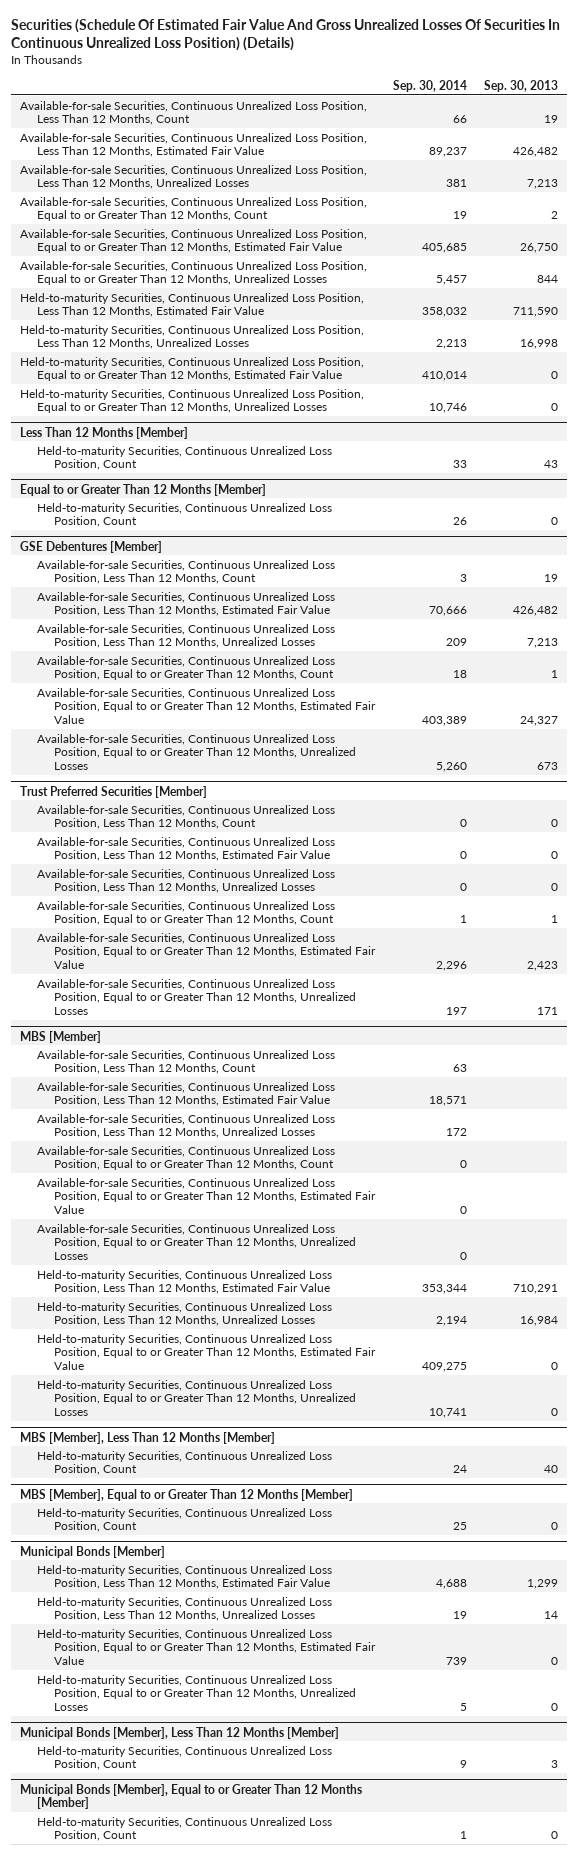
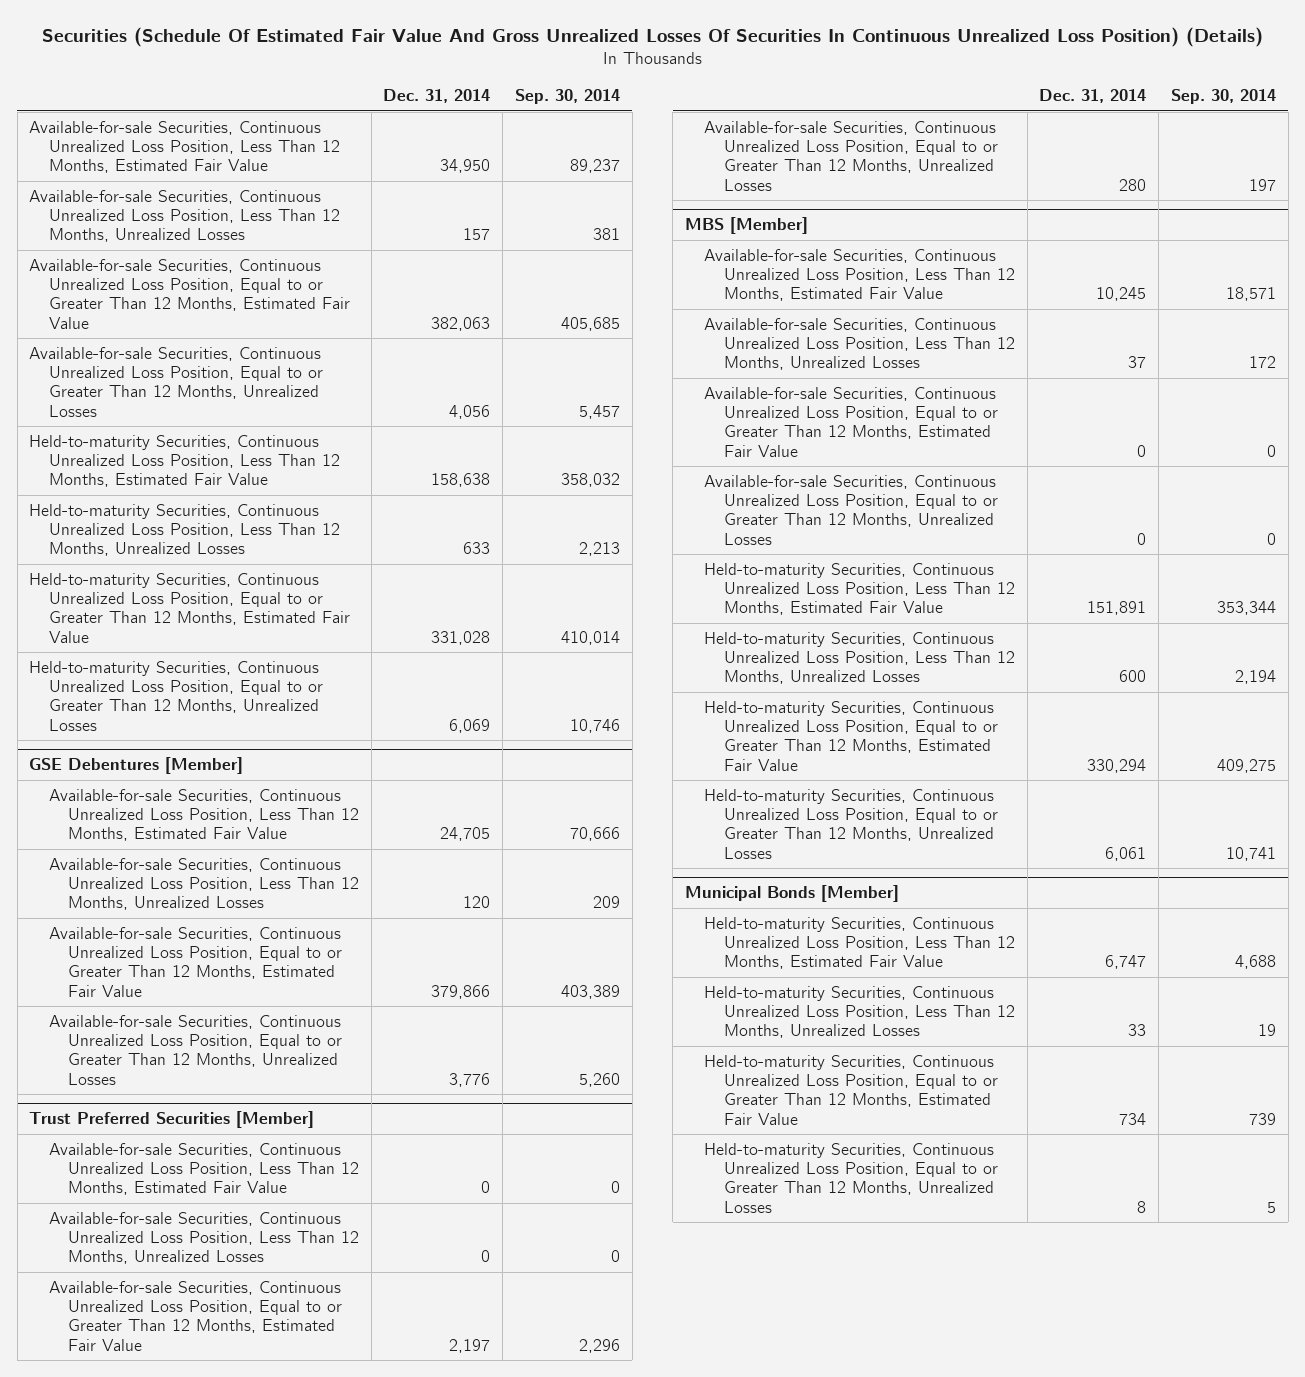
[484,79,559,92] Sep. 30, 2013 -> none
none -> [383,89,491,104] Dec. 31, 2014
[19,100,367,126] Available-for-sale Securities, Continuous Unrealized Loss Position, Less Than 12 Months, Count -> none
[19,196,367,222] Available-for-sale Securities, Continuous Unrealized Loss Position, Equal to or Greater Than 12 Months, Count -> none
[19,426,188,439] Less Than 12 Months [Member] -> none
[36,445,332,471] Held-to-maturity Securities, Continuous Unrealized Loss Position, Count -> none
[19,483,266,496] Equal to or Greater Than 12 Months [Member] -> none
[36,502,332,528] Held-to-maturity Securities, Continuous Unrealized Loss Position, Count -> none
[36,559,335,585] Available-for-sale Securities, Continuous Unrealized Loss Position, Less Than 12 Months, Count -> none
[36,655,335,681] Available-for-sale Securities, Continuous Unrealized Loss Position, Equal to or Greater Than 12 Months, Count -> none
[36,804,335,830] Available-for-sale Securities, Continuous Unrealized Loss Position, Less Than 12 Months, Count -> none
[36,900,335,926] Available-for-sale Securities, Continuous Unrealized Loss Position, Equal to or Greater Than 12 Months, Count -> none
[36,1049,335,1075] Available-for-sale Securities, Continuous Unrealized Loss Position, Less Than 12 Months, Count -> none
[36,1145,335,1171] Available-for-sale Securities, Continuous Unrealized Loss Position, Equal to or Greater Than 12 Months, Count -> none
[19,1431,275,1444] MBS [Member], Less Than 12 Months [Member] -> none
[36,1450,332,1476] Held-to-maturity Securities, Continuous Unrealized Loss Position, Count -> none
[19,1488,353,1501] MBS [Member], Equal to or Greater Than 12 Months [Member] -> none
[36,1507,332,1533] Held-to-maturity Securities, Continuous Unrealized Loss Position, Count -> none
[19,1726,339,1739] Municipal Bonds [Member], Less Than 12 Months [Member] -> none
[36,1745,332,1771] Held-to-maturity Securities, Continuous Unrealized Loss Position, Count -> none
[19,1783,362,1810] Municipal Bonds [Member], Equal to or Greater Than 12 Months [Member] -> none
[36,1816,332,1842] Held-to-maturity Securities, Continuous Unrealized Loss Position, Count -> none

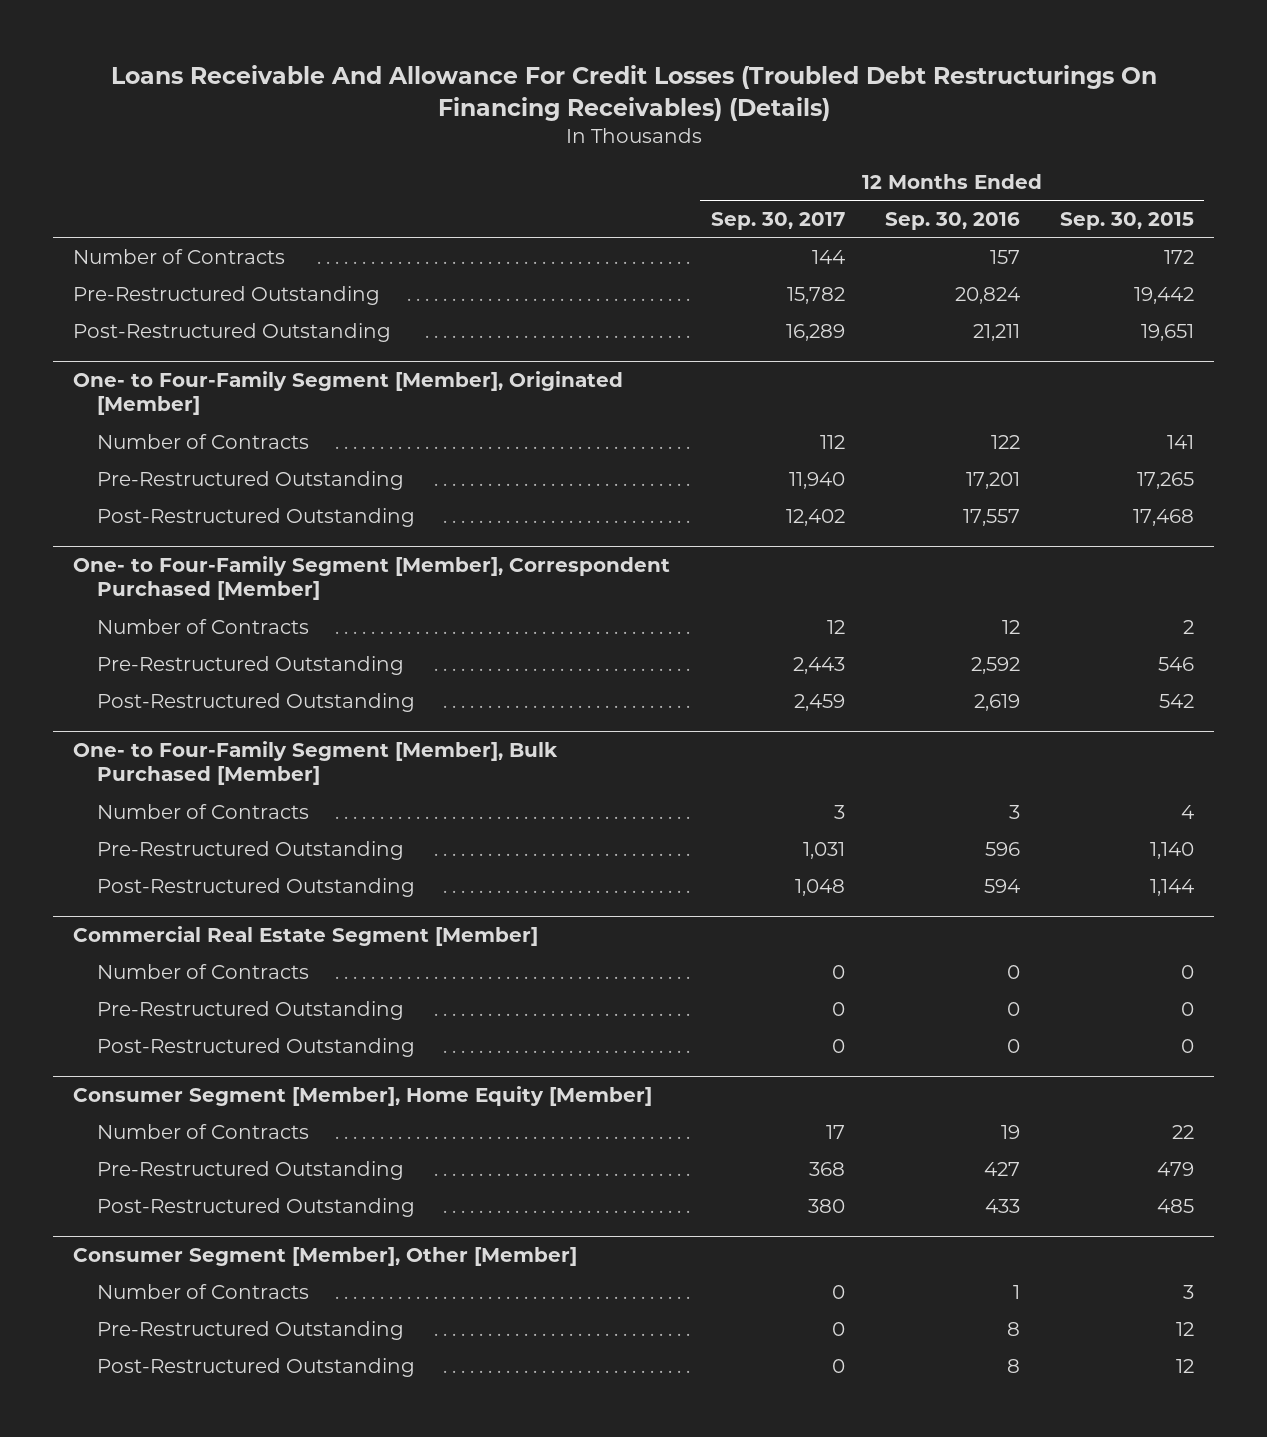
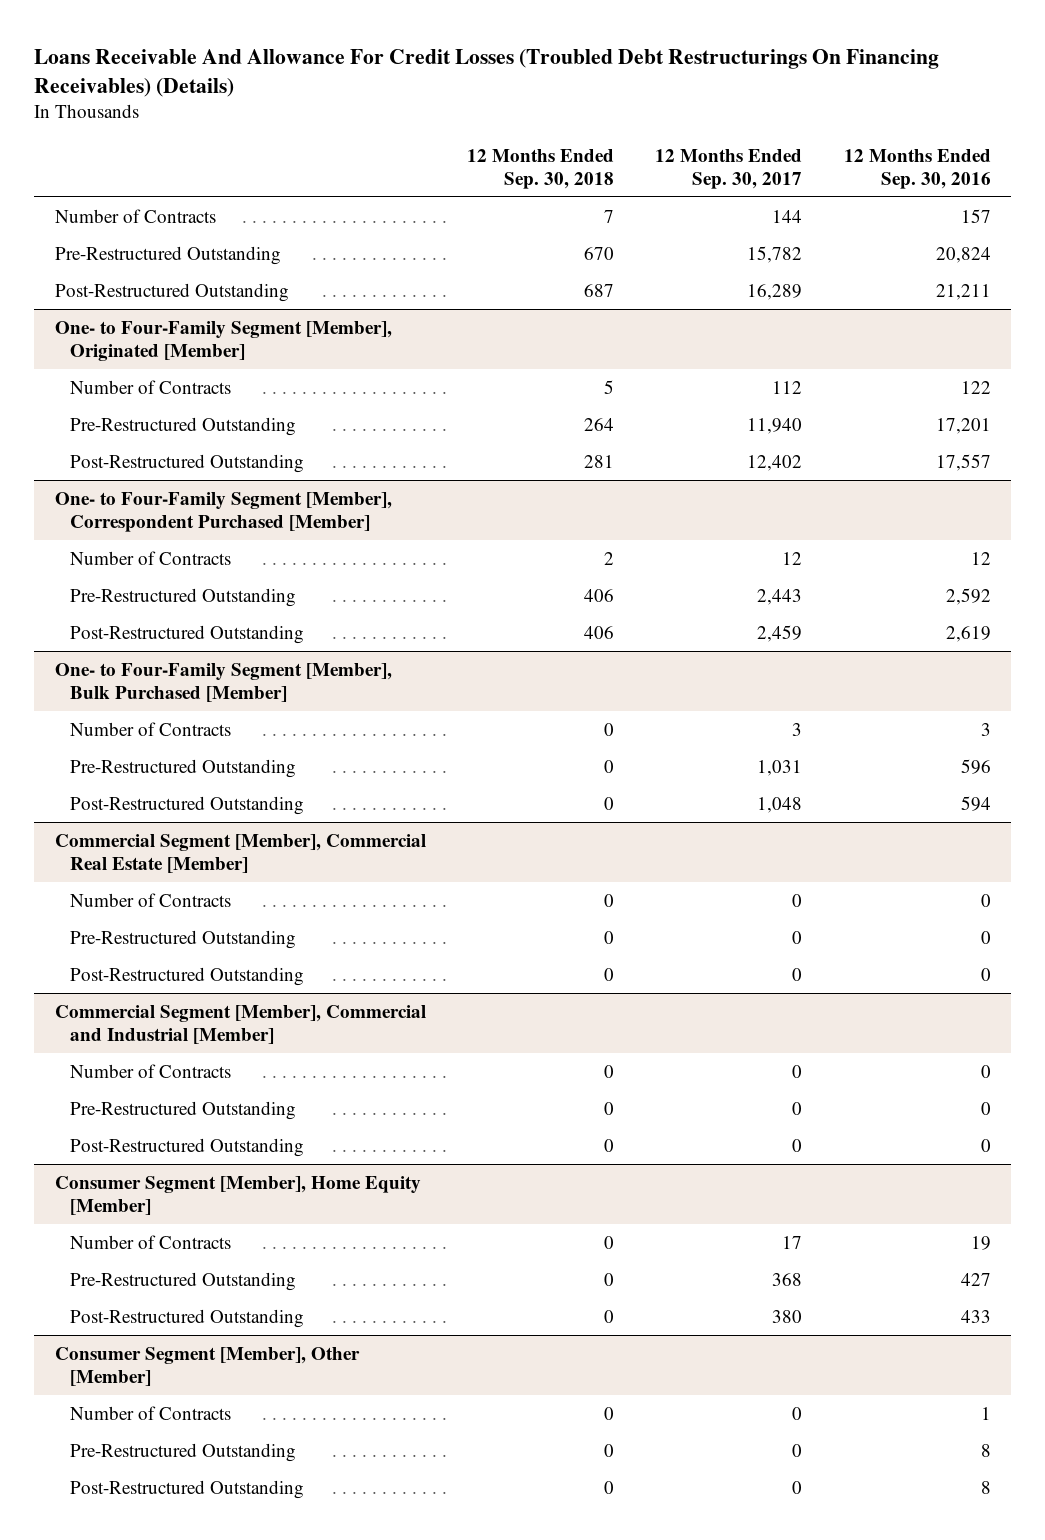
[1060,211,1195,230] Sep. 30, 2015 -> none
none -> [467,148,615,189] 12 Months Ended Sep. 30, 2018
[73,925,539,946] Commercial Real Estate Segment [Member] -> [54,833,426,873] Commercial Segment [Member], Commercial Real Estate [Member]
none -> [54,1004,426,1044] Commercial Segment [Member], Commercial and Industrial [Member]
none -> [70,1063,232,1078] Number of Contracts
none -> [70,1100,297,1120] Pre-Restructured Outstanding
none -> [70,1137,305,1157] Post-Restructured Outstanding

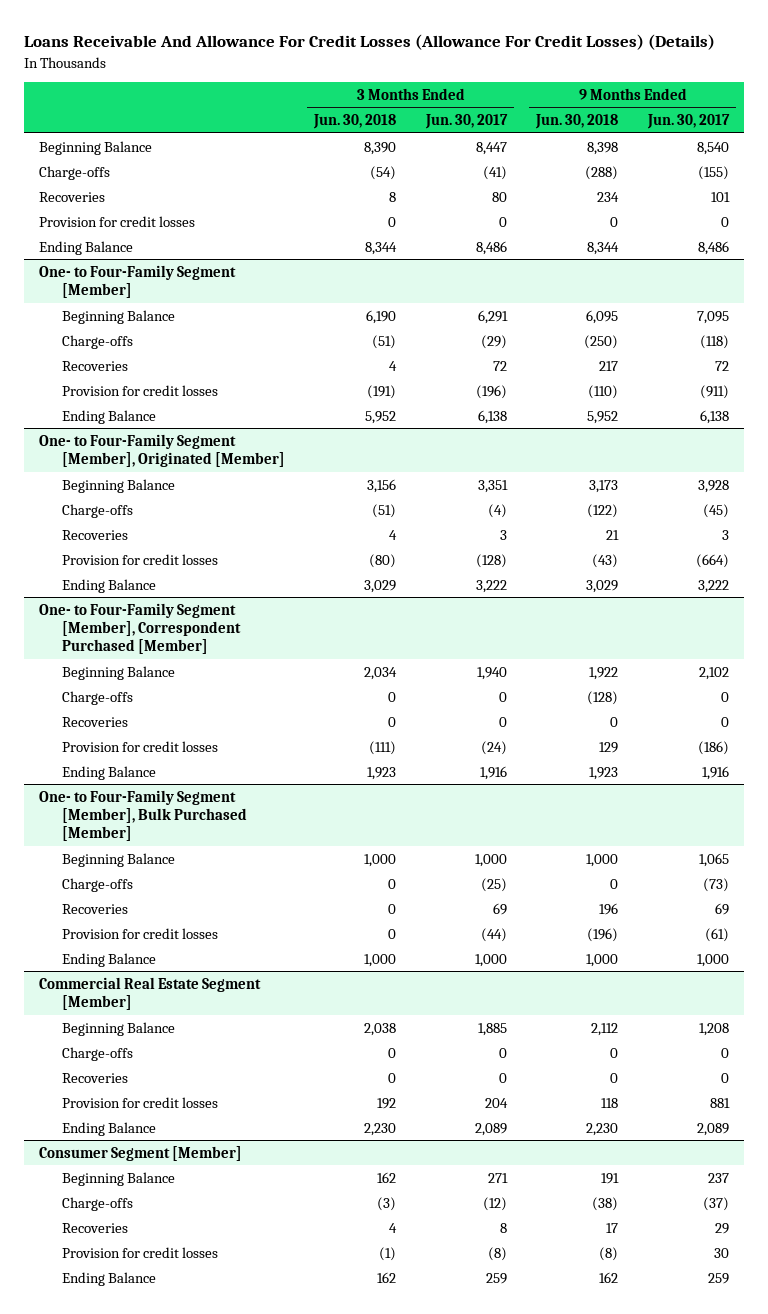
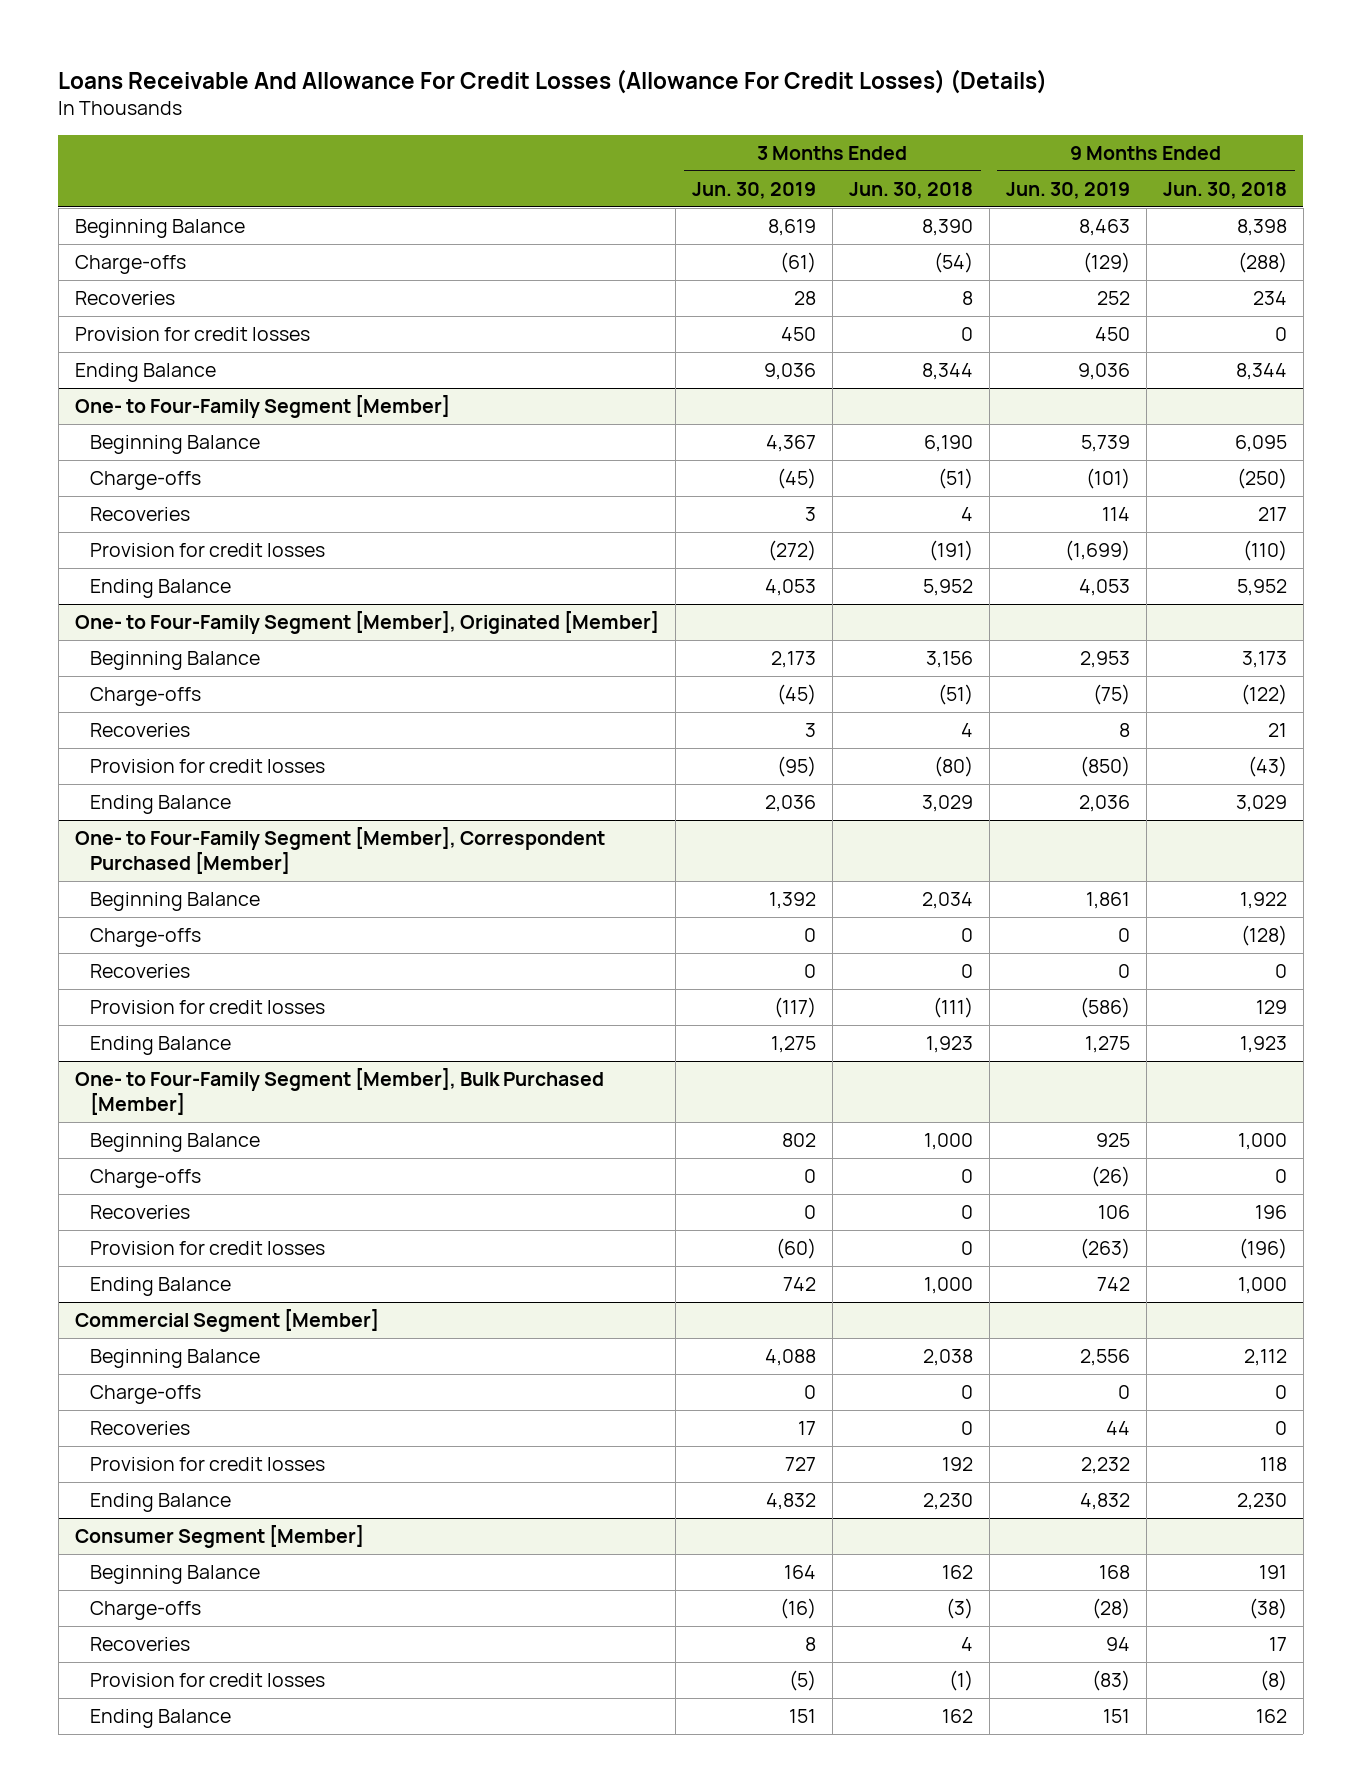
[424,114,508,130] Jun. 30, 2017 -> none
[646,114,730,130] Jun. 30, 2017 -> none
none -> [691,181,816,199] Jun. 30, 2019
none -> [1005,181,1130,199] Jun. 30, 2019
[39,976,262,1011] Commercial Real Estate Segment [Member] -> [74,1309,379,1333] Commercial Segment [Member]

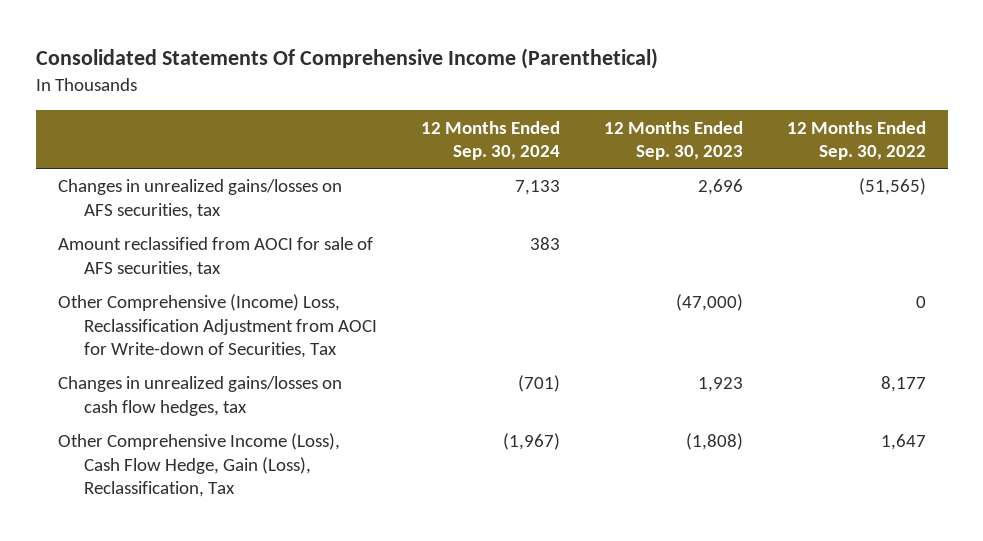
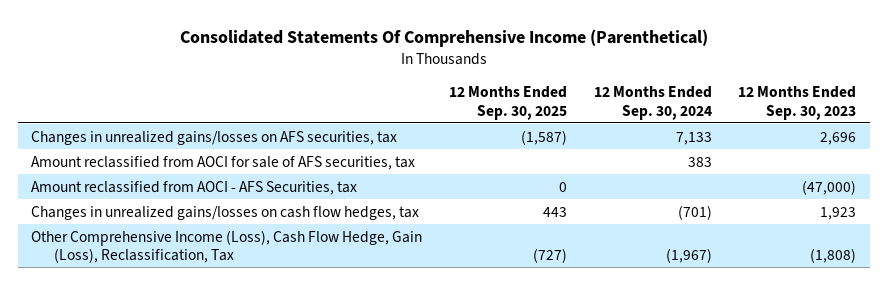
[786,120,926,161] 12 Months Ended Sep. 30, 2022 -> none
none -> [449,85,568,120] 12 Months Ended Sep. 30, 2025
[57,294,378,359] Other Comprehensive (Income) Loss, Reclassification Adjustment from AOCI for Write-down of Securities, Tax -> [31,180,358,195] Amount reclassified from AOCI - AFS Securities, tax

